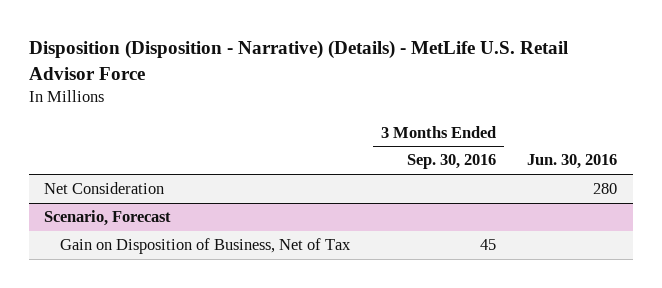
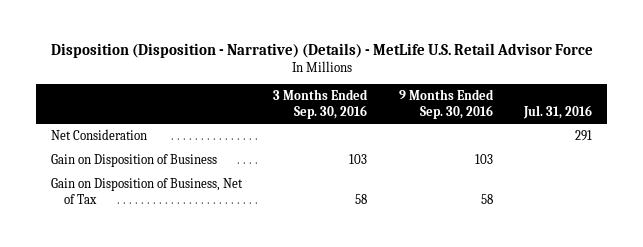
[527,154,618,170] Jun. 30, 2016 -> none
none -> [398,89,494,119] 9 Months Ended Sep. 30, 2016
none -> [522,104,592,119] Jul. 31, 2016
[44,210,172,227] Scenario, Forecast -> none
[59,238,351,255] Gain on Disposition of Business, Net of Tax -> none
none -> [51,154,218,168] Gain on Disposition of Business
none -> [51,178,244,204] Gain on Disposition of Business, Net of Tax

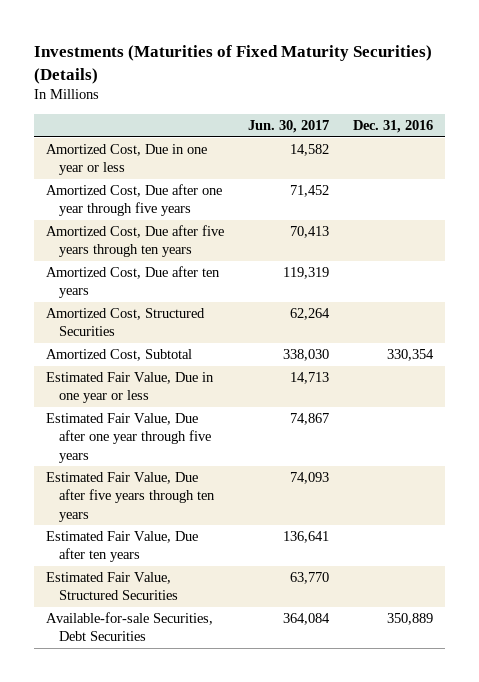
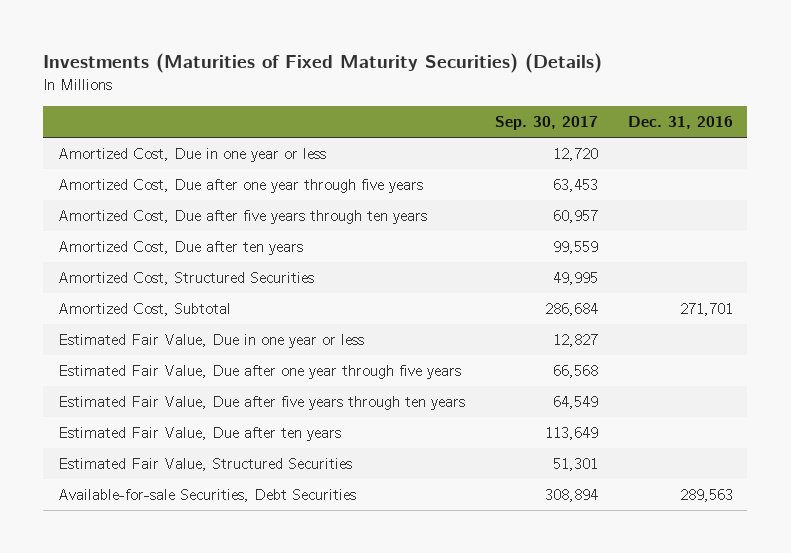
[247,120,329,134] Jun. 30, 2017 -> none
none -> [494,116,598,131] Sep. 30, 2017
[386,349,434,362] 330,354 -> [679,303,733,317] 271,701
[386,613,433,626] 350,889 -> [679,489,733,503] 289,563

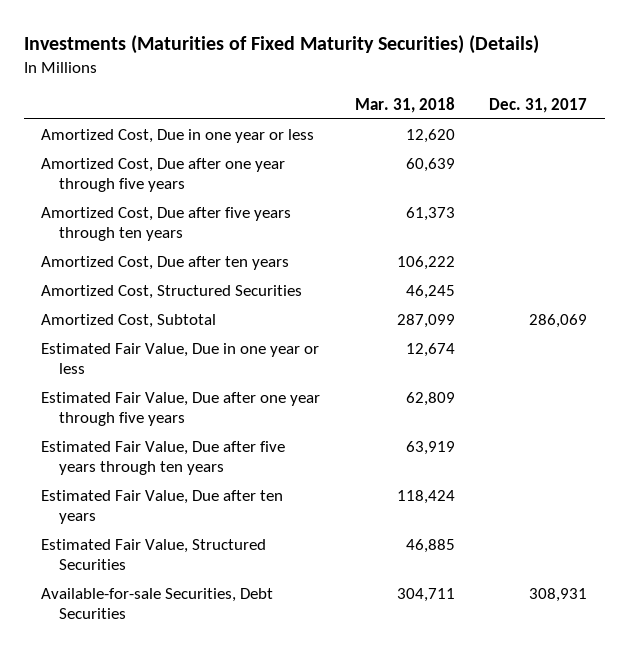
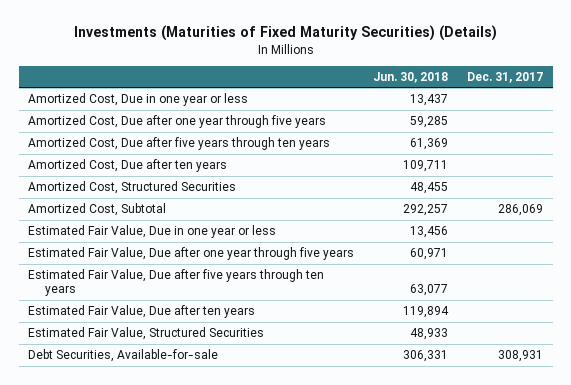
[354,96,455,113] Mar. 31, 2018 -> none
none -> [373,71,449,83] Jun. 30, 2018
[41,588,274,619] Available-for-sale Securities, Debt Securities -> [28,349,219,363] Debt Securities, Available-for-sale

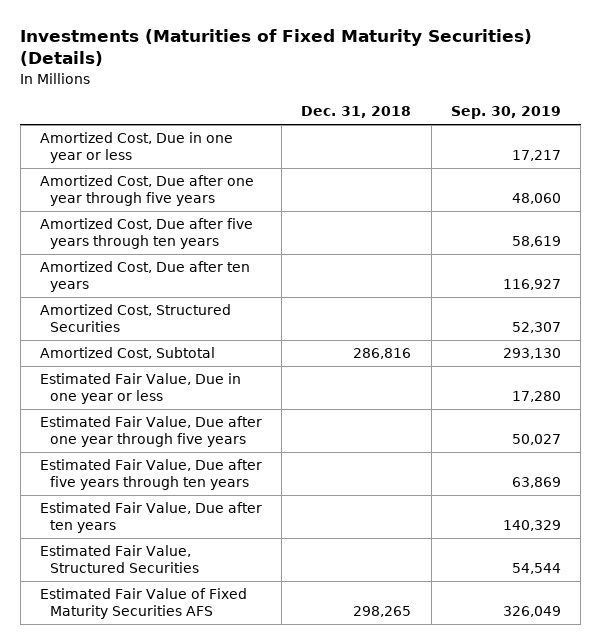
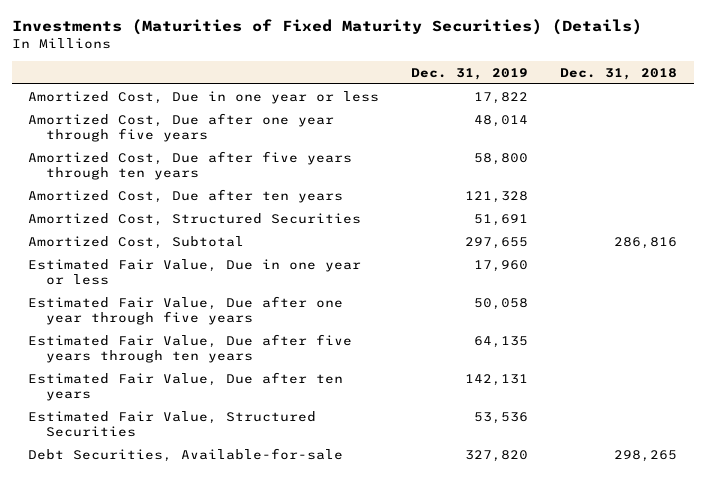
[450,106,561,120] Sep. 30, 2019 -> none
none -> [411,67,529,80] Dec. 31, 2019
[40,588,248,620] Estimated Fair Value of Fixed Maturity Securities AFS -> [28,447,344,462] Debt Securities, Available-for-sale

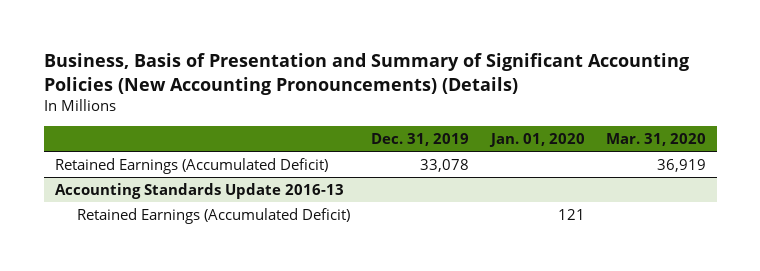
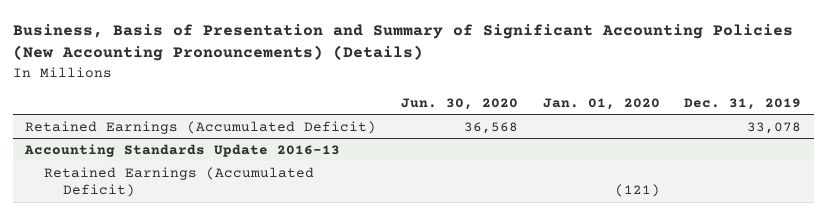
[605,133,706,147] Mar. 31, 2020 -> none
none -> [401,97,519,110] Jun. 30, 2020
[557,208,585,220] 121 -> [614,184,660,198] (121)

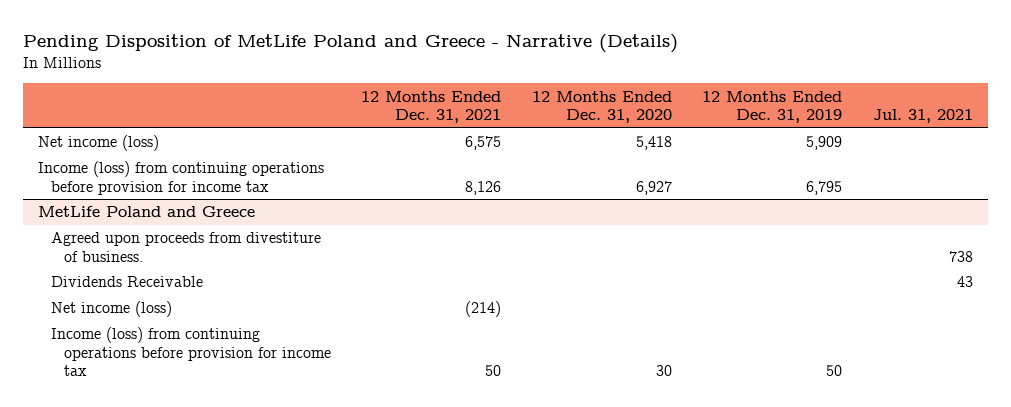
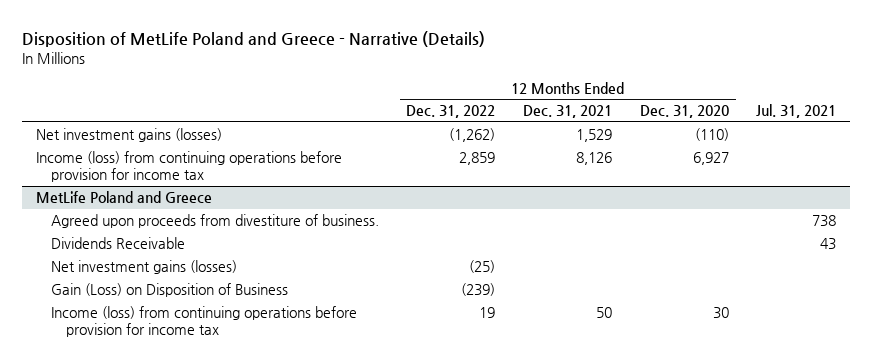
[22,33,678,53] Pending Disposition of MetLife Poland and Greece - Narrative (Details) -> [21,30,485,47] Disposition of MetLife Poland and Greece - Narrative (Details)
[702,90,843,123] 12 Months Ended Dec. 31, 2019 -> none
none -> [406,105,496,119] Dec. 31, 2022
[38,135,160,152] Net income (loss) -> none
none -> [35,128,222,143] Net investment gains (losses)
[50,301,172,318] Net income (loss) -> none
none -> [50,260,237,275] Net investment gains (losses)
none -> [50,283,288,298] Gain (Loss) on Disposition of Business

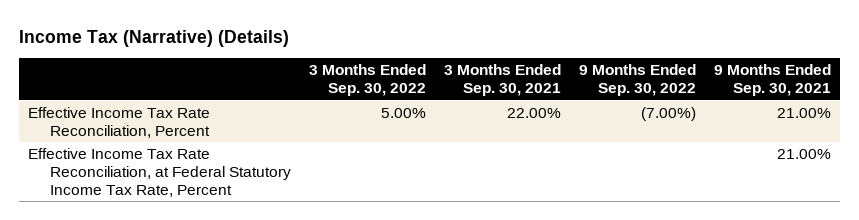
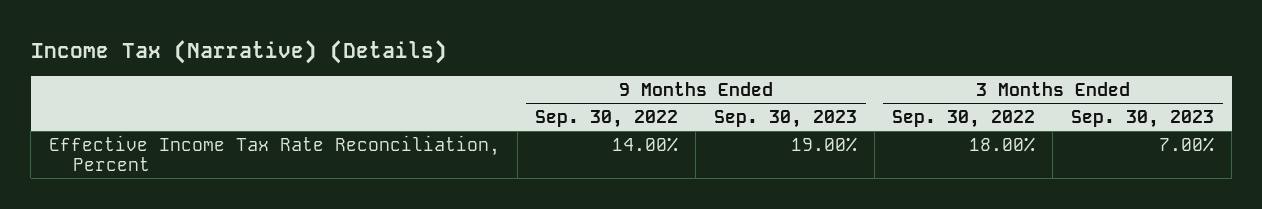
[444,64,562,97] 3 Months Ended Sep. 30, 2021 -> none
[714,64,832,97] 9 Months Ended Sep. 30, 2021 -> none
none -> [713,109,857,128] Sep. 30, 2023
none -> [1070,109,1214,128] Sep. 30, 2023
[27,148,292,198] Effective Income Tax Rate Reconciliation, at Federal Statutory Income Tax Rate, Percent -> none
[381,108,427,119] 5.00% -> [969,136,1036,152] 18.00%
[641,107,697,122] (7.00%) -> [612,136,679,152] 14.00%

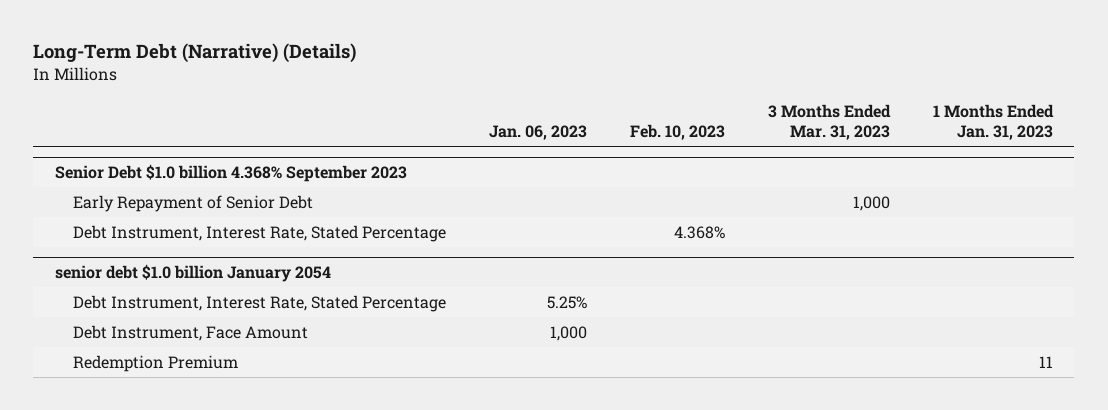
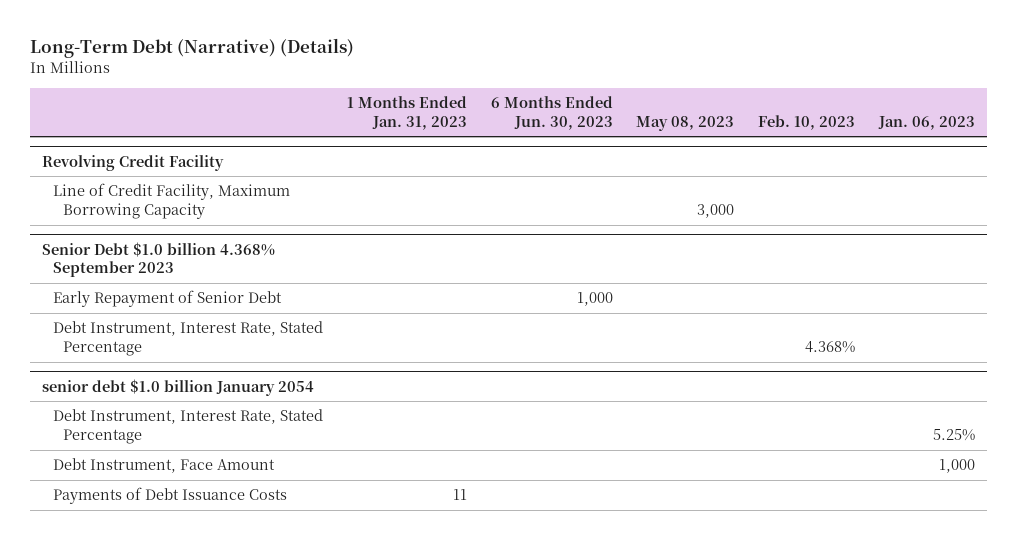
[767,103,891,141] 3 Months Ended Mar. 31, 2023 -> none
none -> [490,96,613,130] 6 Months Ended Jun. 30, 2023
none -> [636,115,735,131] May 08, 2023
none -> [42,154,225,171] Revolving Credit Facility
none -> [52,183,290,220] Line of Credit Facility, Maximum Borrowing Capacity
[72,354,238,372] Redemption Premium -> none
none -> [52,487,287,505] Payments of Debt Issuance Costs

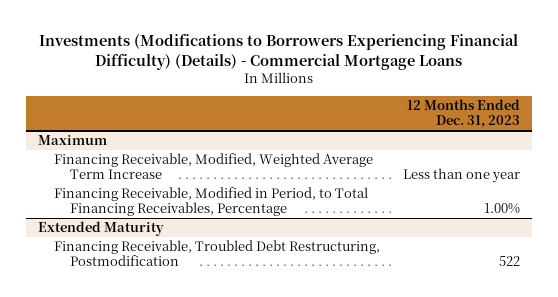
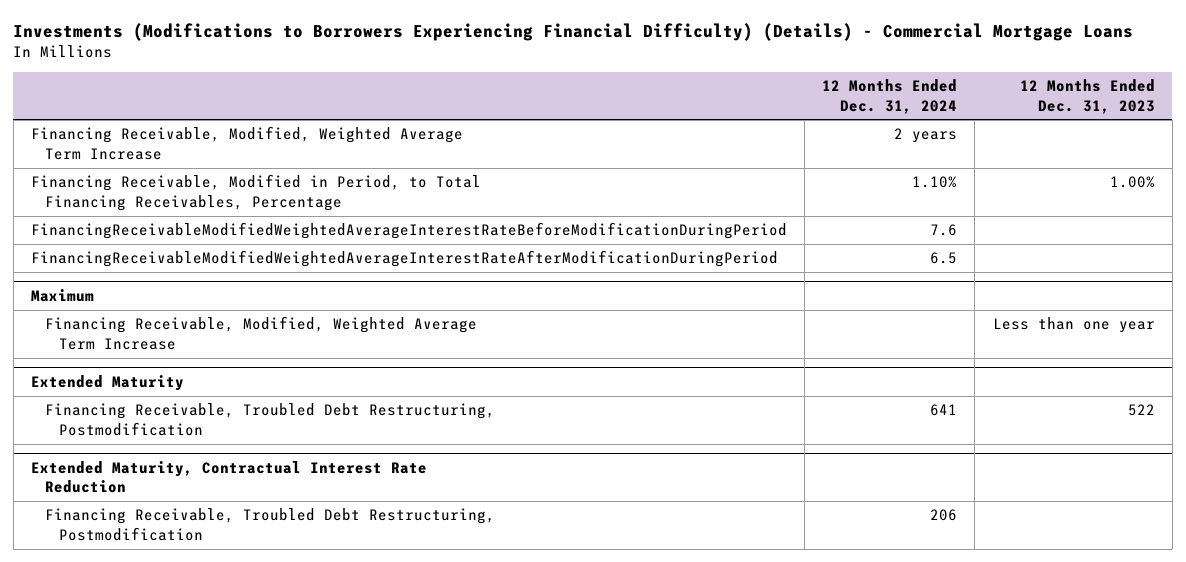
none -> [822,79,958,114] 12 Months Ended Dec. 31, 2024
none -> [31,126,464,160] Financing Receivable, Modified, Weighted Average Term Increase
none -> [31,174,482,211] Financing Receivable, Modified in Period, to Total Financing Receivables, Percentage
none -> [31,222,788,240] FinancingReceivableModifiedWeightedAverageInterestRateBeforeModificationDuringPeriod
none -> [31,250,779,268] FinancingReceivableModifiedWeightedAverageInterestRateAfterModificationDuringPeriod
[53,187,368,217] Financing Receivable, Modified in Period, to Total Financing Receivables, Percentage -> none
none -> [31,461,428,494] Extended Maturity, Contractual Interest Rate Reduction
none -> [45,508,496,541] Financing Receivable, Troubled Debt Restructuring, Postmodification

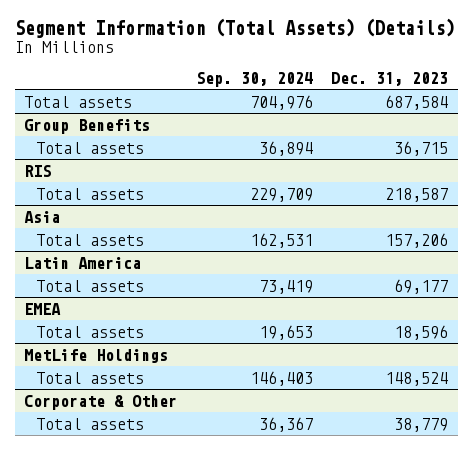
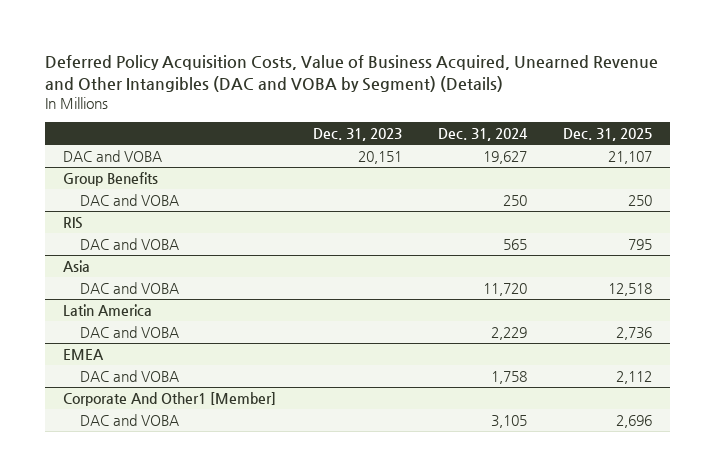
[14,18,455,39] Segment Information (Total Assets) (Details) -> [45,55,659,92] Deferred Policy Acquisition Costs, Value of Business Acquired, Unearned Revenue and Other Intangibles (DAC and VOBA by Segment) (Details)
[195,72,313,88] Sep. 30, 2024 -> none
none -> [437,127,528,141] Dec. 31, 2024
none -> [563,127,653,141] Dec. 31, 2025
[24,95,133,108] Total assets -> none
none -> [63,150,163,163] DAC and VOBA
[36,141,145,154] Total assets -> none
none -> [80,194,180,207] DAC and VOBA
[36,187,145,200] Total assets -> none
none -> [80,238,180,251] DAC and VOBA
[36,233,145,246] Total assets -> none
none -> [80,282,180,295] DAC and VOBA
[36,279,145,292] Total assets -> none
none -> [80,326,180,339] DAC and VOBA
[36,325,145,338] Total assets -> none
[24,348,169,363] MetLife Holdings -> none
[36,371,145,384] Total assets -> none
[36,417,145,430] Total assets -> none
none -> [80,370,180,383] DAC and VOBA
[24,394,178,410] Corporate & Other -> [63,392,277,407] Corporate And Other1 [Member]
none -> [80,414,180,427] DAC and VOBA

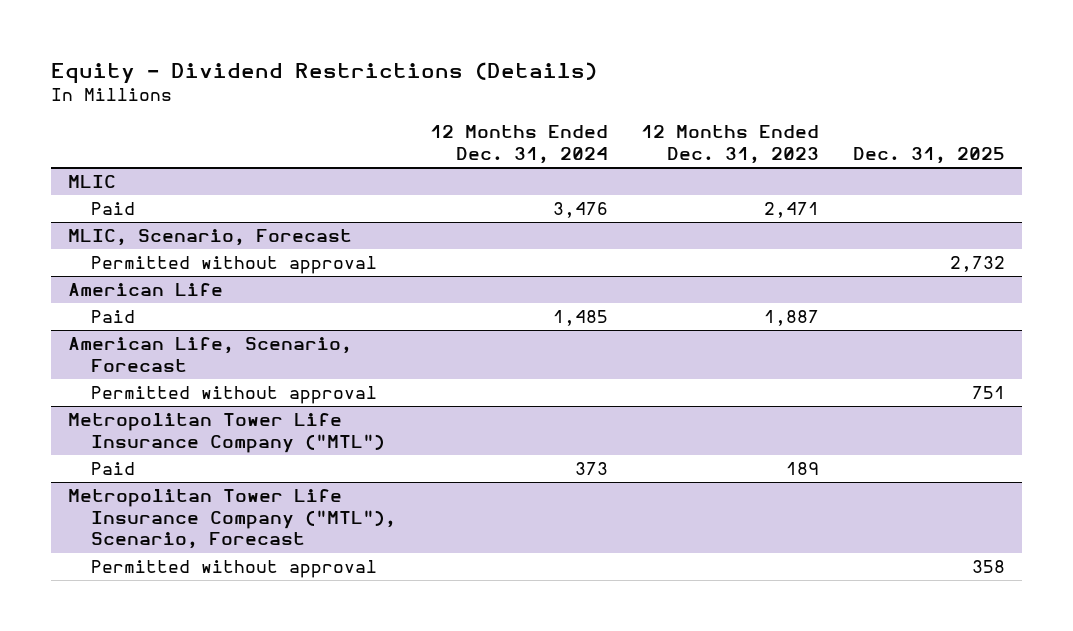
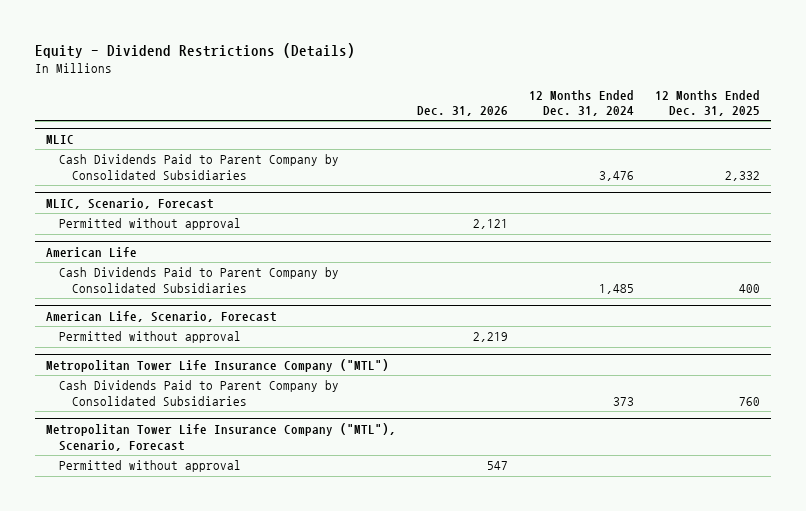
[641,125,820,165] 12 Months Ended Dec. 31, 2023 -> none
[853,147,1006,165] Dec. 31, 2025 -> none
none -> [416,106,508,117] Dec. 31, 2026
none -> [655,89,761,117] 12 Months Ended Dec. 31, 2025
[90,202,135,216] Paid -> [58,154,339,180] Cash Dividends Paid to Parent Company by Consolidated Subsidiaries
[90,310,135,324] Paid -> [58,267,339,293] Cash Dividends Paid to Parent Company by Consolidated Subsidiaries
[90,462,135,476] Paid -> [58,380,339,406] Cash Dividends Paid to Parent Company by Consolidated Subsidiaries

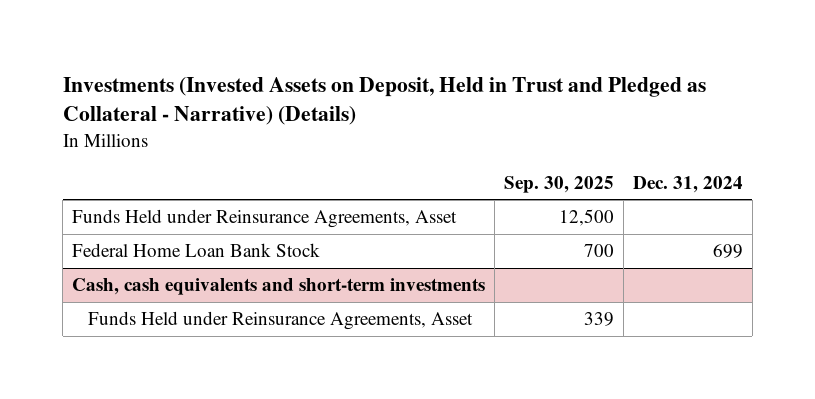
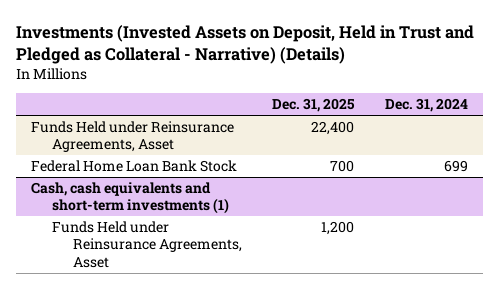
[504,175,615,193] Sep. 30, 2025 -> none
none -> [272,98,356,113] Dec. 31, 2025
[72,278,486,296] Cash, cash equivalents and short-term investments -> [30,182,229,215] Cash, cash equivalents and short-term investments (1)

